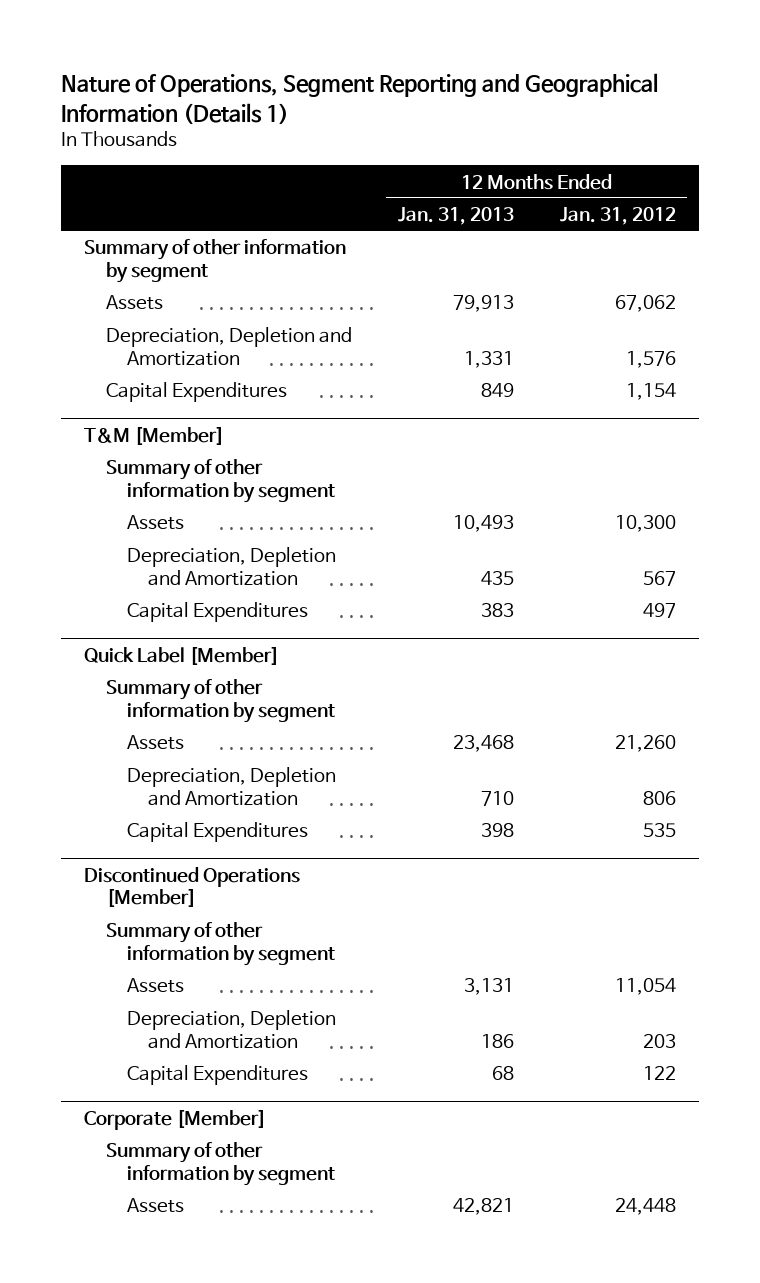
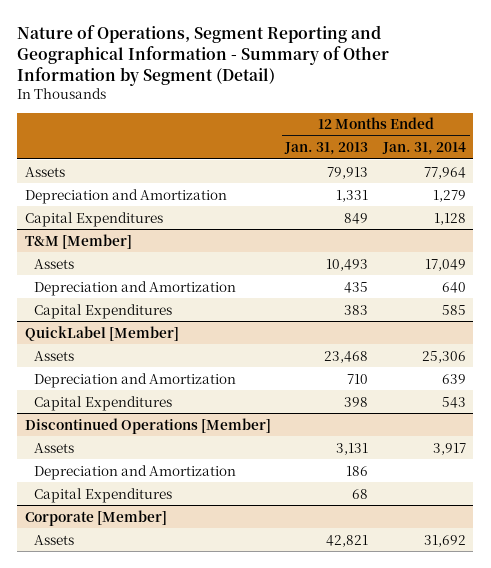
[61,73,659,124] Nature of Operations, Segment Reporting and Geographical Information (Details 1) -> [17,24,390,86] Nature of Operations, Segment Reporting and Geographical Information - Summary of Other Information by Segment (Detail)
[559,207,676,226] Jan. 31, 2012 -> none
none -> [382,142,467,156] Jan. 31, 2014
[84,239,347,284] Summary of other information by segment -> none
[105,327,352,367] Depreciation, Depletion and Amortization -> [24,188,227,204] Depreciation and Amortization
[105,459,335,504] Summary of other information by segment -> none
[126,547,336,587] Depreciation, Depletion and Amortization -> [34,280,237,296] Depreciation and Amortization
[84,645,280,665] Quick Label [Member] -> none
[105,679,335,724] Summary of other information by segment -> none
none -> [24,325,179,341] QuickLabel [Member]
[126,767,336,807] Depreciation, Depletion and Amortization -> [34,372,237,388] Depreciation and Amortization
[105,922,335,967] Summary of other information by segment -> none
[126,1010,336,1050] Depreciation, Depletion and Amortization -> [34,464,237,480] Depreciation and Amortization
[105,1142,335,1187] Summary of other information by segment -> none

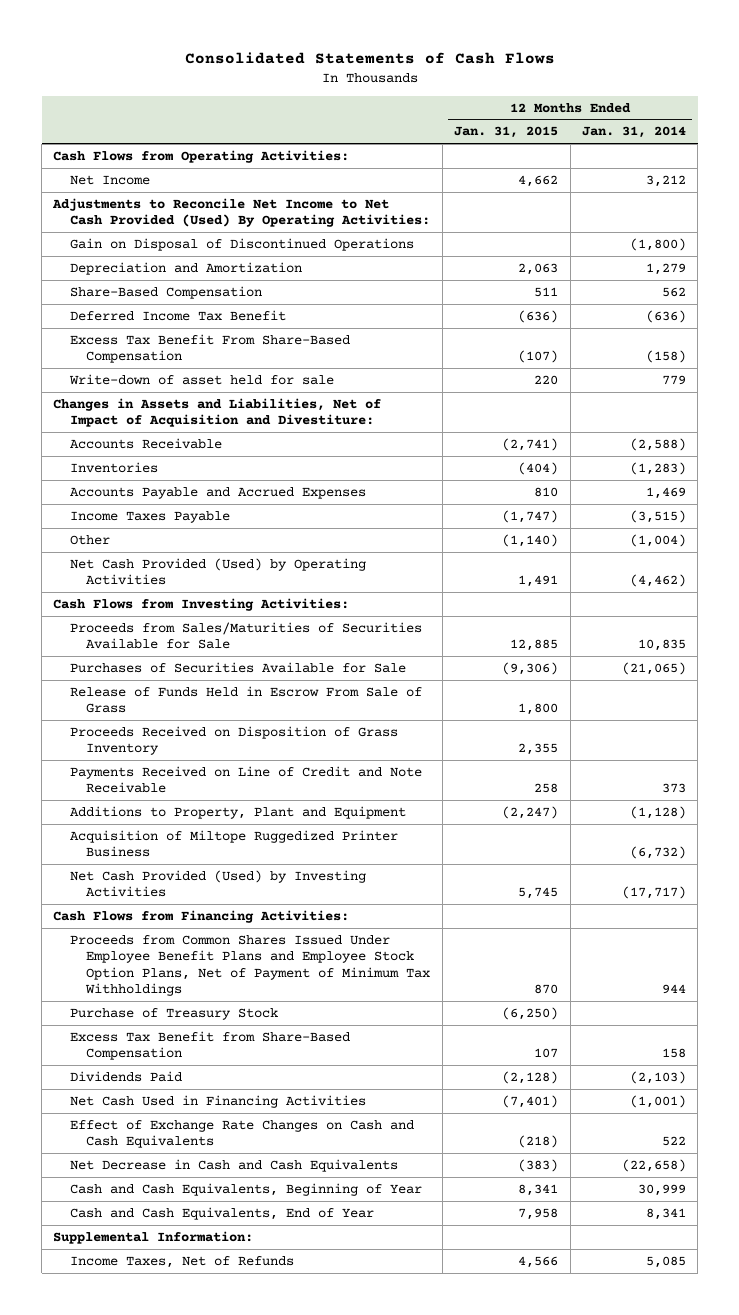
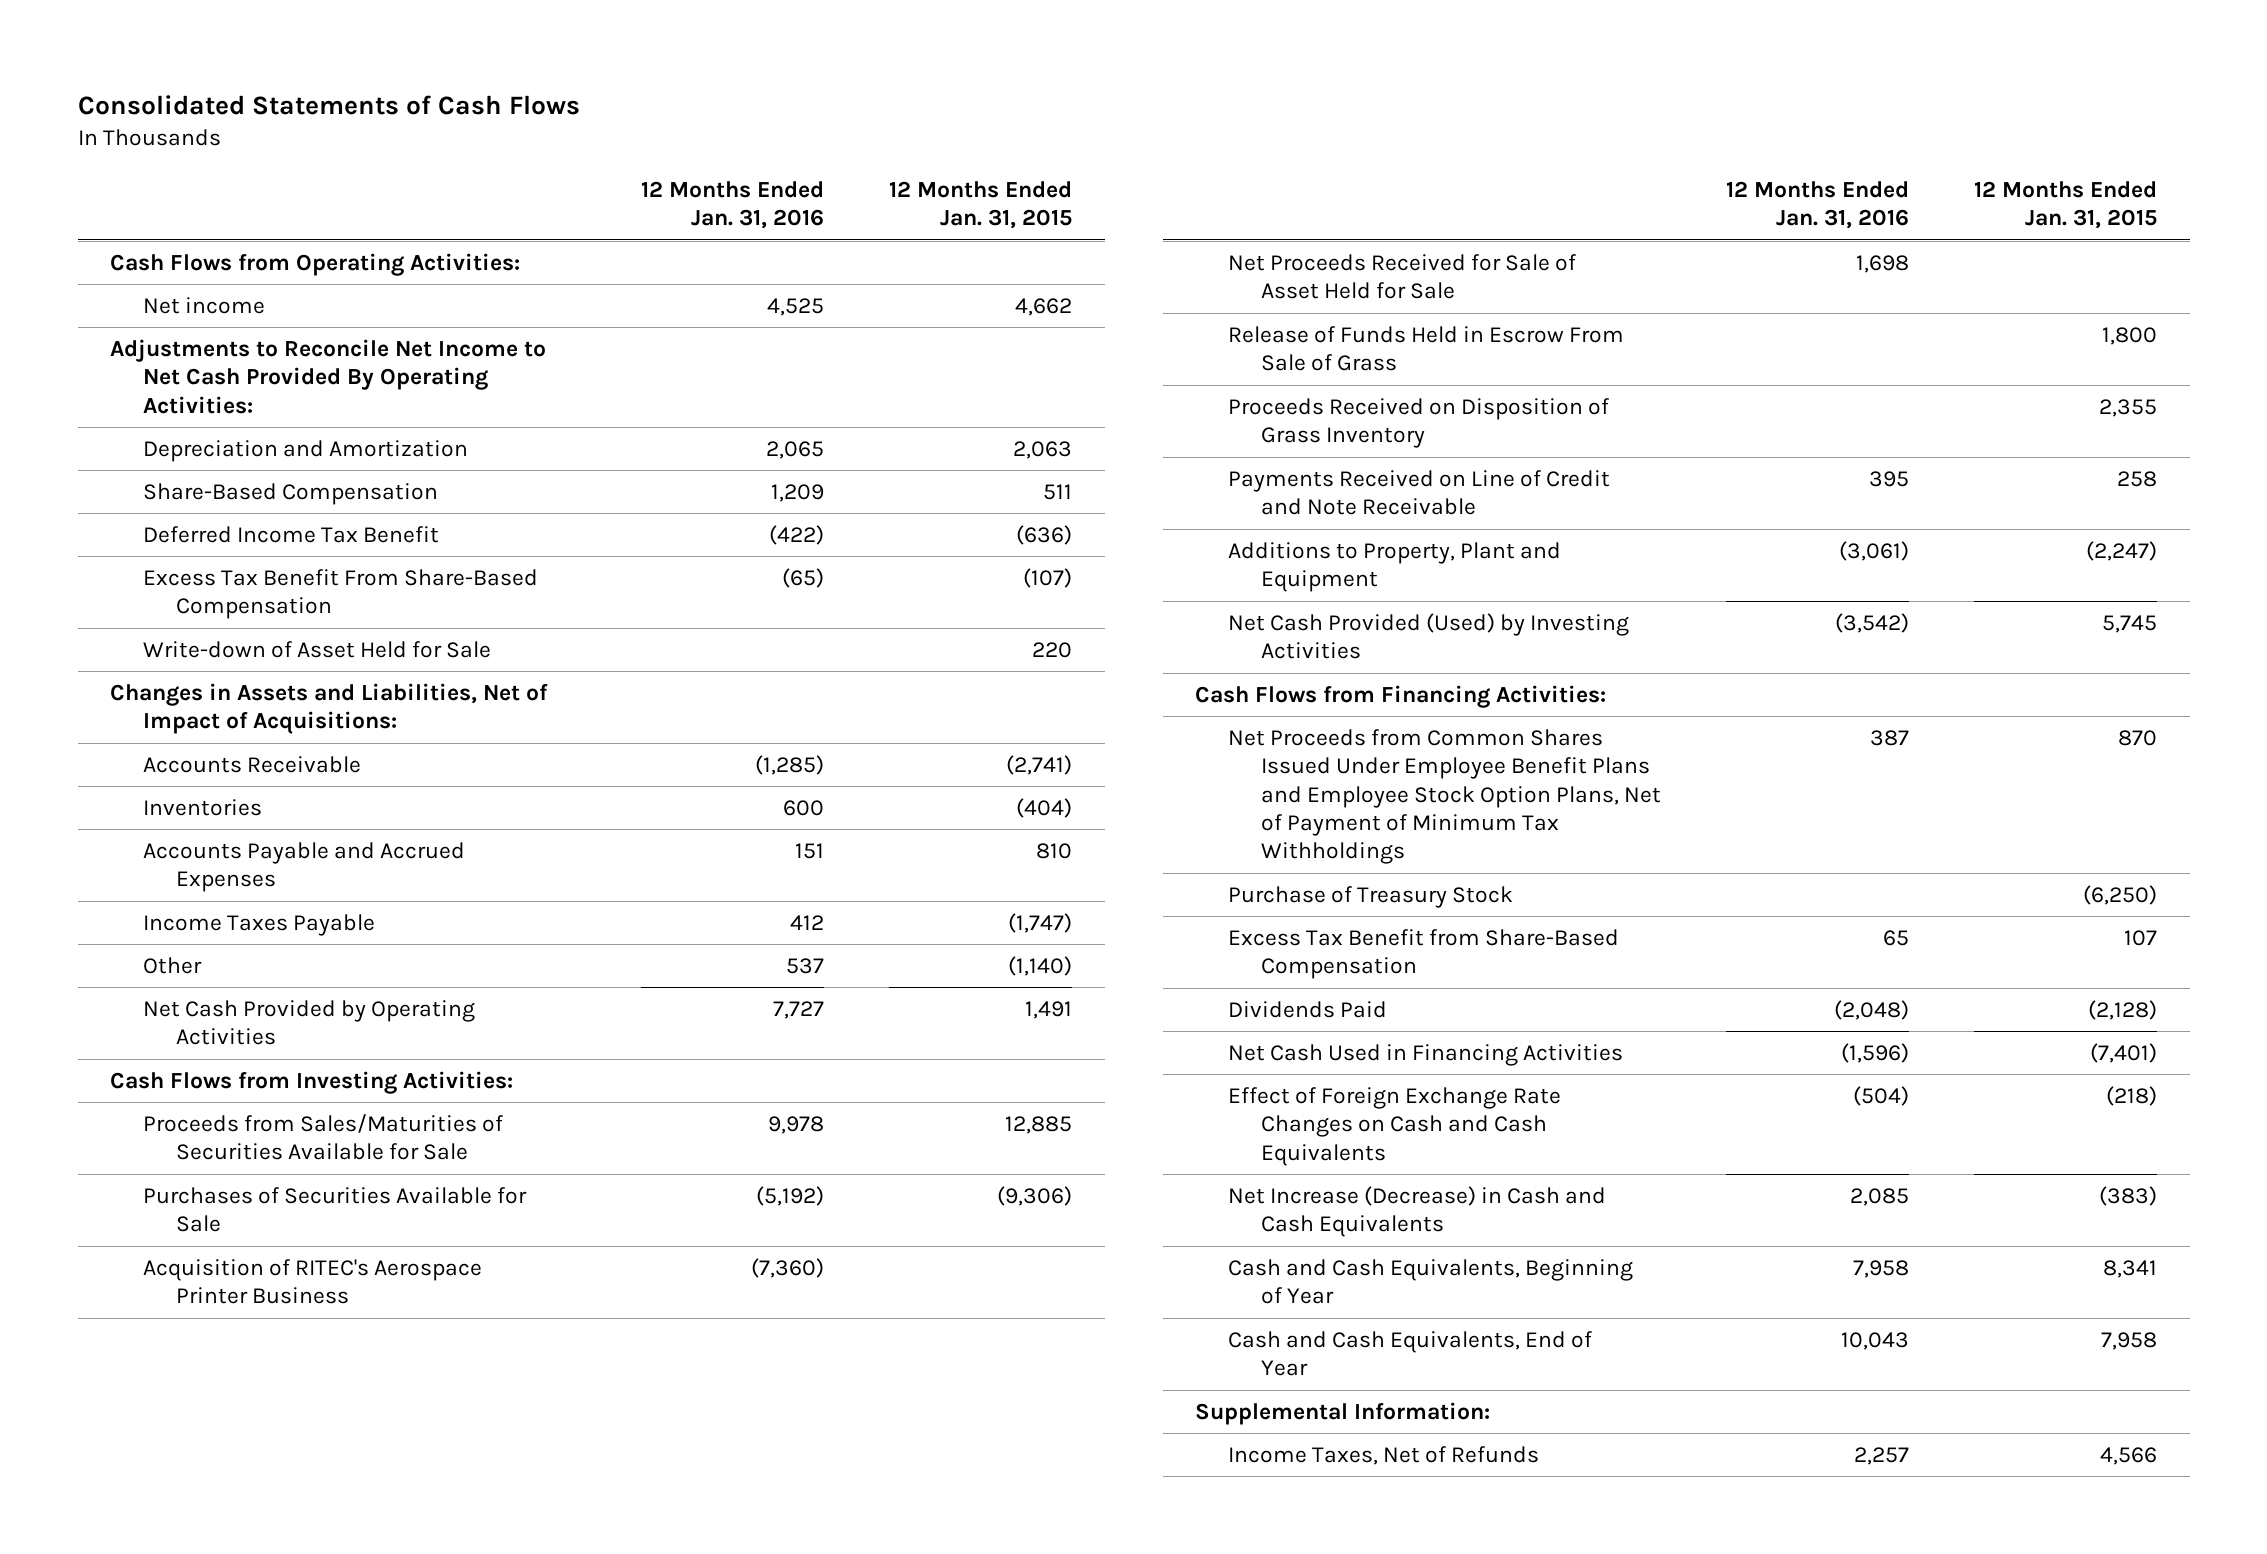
[581,126,686,139] Jan. 31, 2014 -> none
none -> [641,180,825,230] 12 Months Ended Jan. 31, 2016
[69,237,414,251] Gain on Disposal of Discontinued Operations -> none
[69,174,150,185] Net Income -> [143,296,266,314] Net income
[52,197,430,228] Adjustments to Reconcile Net Income to Net Cash Provided (Used) By Operating Activities: -> [110,338,547,414] Adjustments to Reconcile Net Income to Net Cash Provided By Operating Activities:
[68,373,334,385] Write-down of asset held for sale -> [143,640,492,658] Write-down of Asset Held for Sale
[53,397,382,428] Changes in Assets and Liabilities, Net of Impact of Acquisition and Divestiture: -> [110,682,549,735] Changes in Assets and Liabilities, Net of Impact of Acquisitions:
[69,557,366,586] Net Cash Provided (Used) by Operating Activities -> [143,999,476,1046] Net Cash Provided by Operating Activities
none -> [143,1258,483,1305] Acquisition of RITEC's Aerospace Printer Business
none -> [1227,253,1576,300] Net Proceeds Received for Sale of Asset Held for Sale
[69,829,398,858] Acquisition of Miltope Ruggedized Printer Business -> none
[69,934,431,997] Proceeds from Common Shares Issued Under Employee Benefit Plans and Employee Stock Option Plans, Net of Payment of Minimum Tax Withholdings -> [1227,728,1661,865] Net Proceeds from Common Shares Issued Under Employee Benefit Plans and Employee Stock Option Plans, Net of Payment of Minimum Tax Withholdings
[69,1119,414,1149] Effect of Exchange Rate Changes on Cash and Cash Equivalents -> [1227,1086,1561,1166] Effect of Foreign Exchange Rate Changes on Cash and Cash Equivalents
[69,1158,398,1172] Net Decrease in Cash and Cash Equivalents -> [1227,1185,1606,1238] Net Increase (Decrease) in Cash and Cash Equivalents

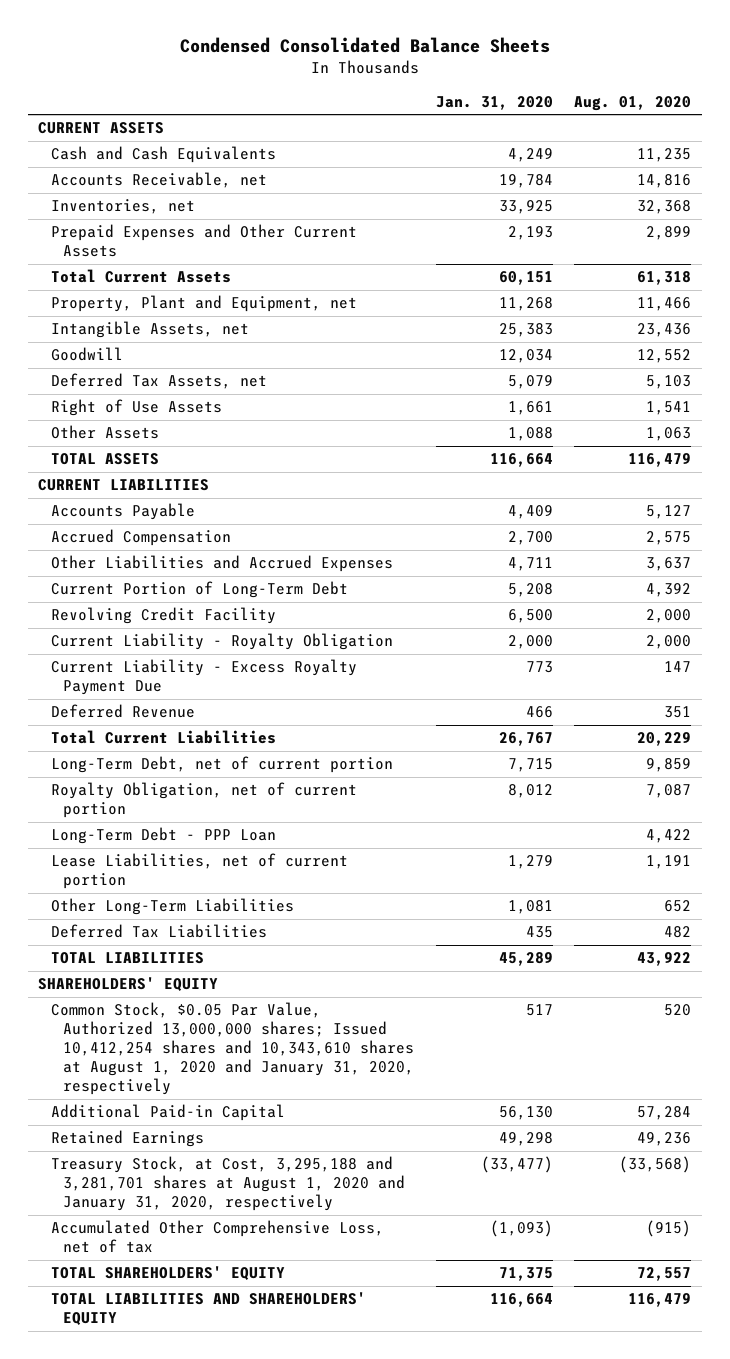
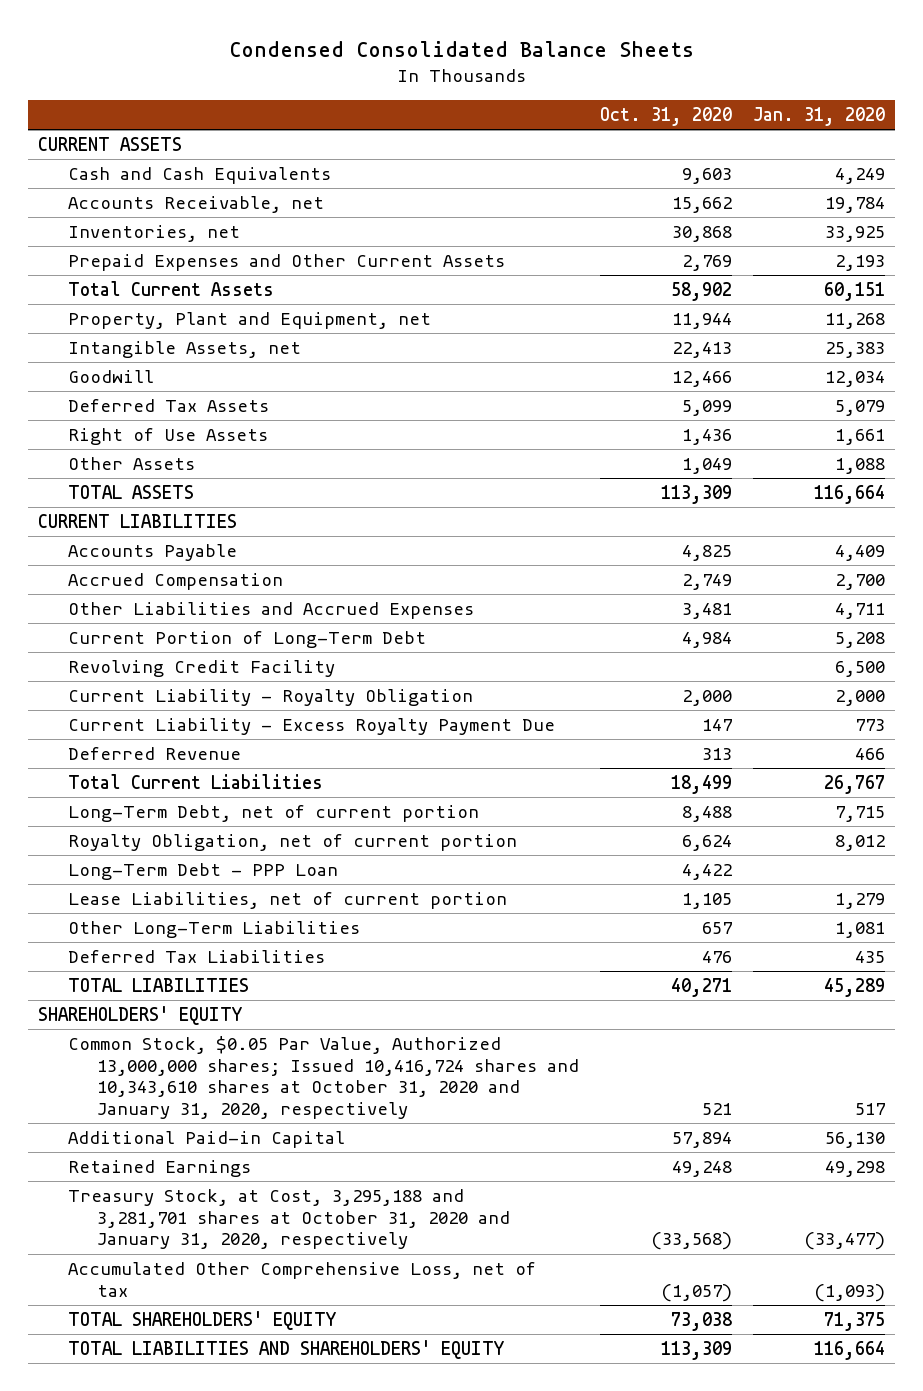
[574,95,692,111] Aug. 01, 2020 -> none
none -> [599,107,732,127] Oct. 31, 2020
[50,373,267,390] Deferred Tax Assets, net -> [67,398,269,412] Deferred Tax Assets
[50,1002,414,1096] Common Stock, $0.05 Par Value, Authorized 13,000,000 shares; Issued 10,412,254 shares and 10,343,610 shares at August 1, 2020 and January 31, 2020, respectively -> [67,1035,579,1120] Common Stock, $0.05 Par Value, Authorized 13,000,000 shares; Issued 10,416,724 shares and 10,343,610 shares at October 31, 2020 and January 31, 2020, respectively
[50,1156,405,1212] Treasury Stock, at Cost, 3,295,188 and 3,281,701 shares at August 1, 2020 and January 31, 2020, respectively -> [67,1188,510,1250] Treasury Stock, at Cost, 3,295,188 and 3,281,701 shares at October 31, 2020 and January 31, 2020, respectively

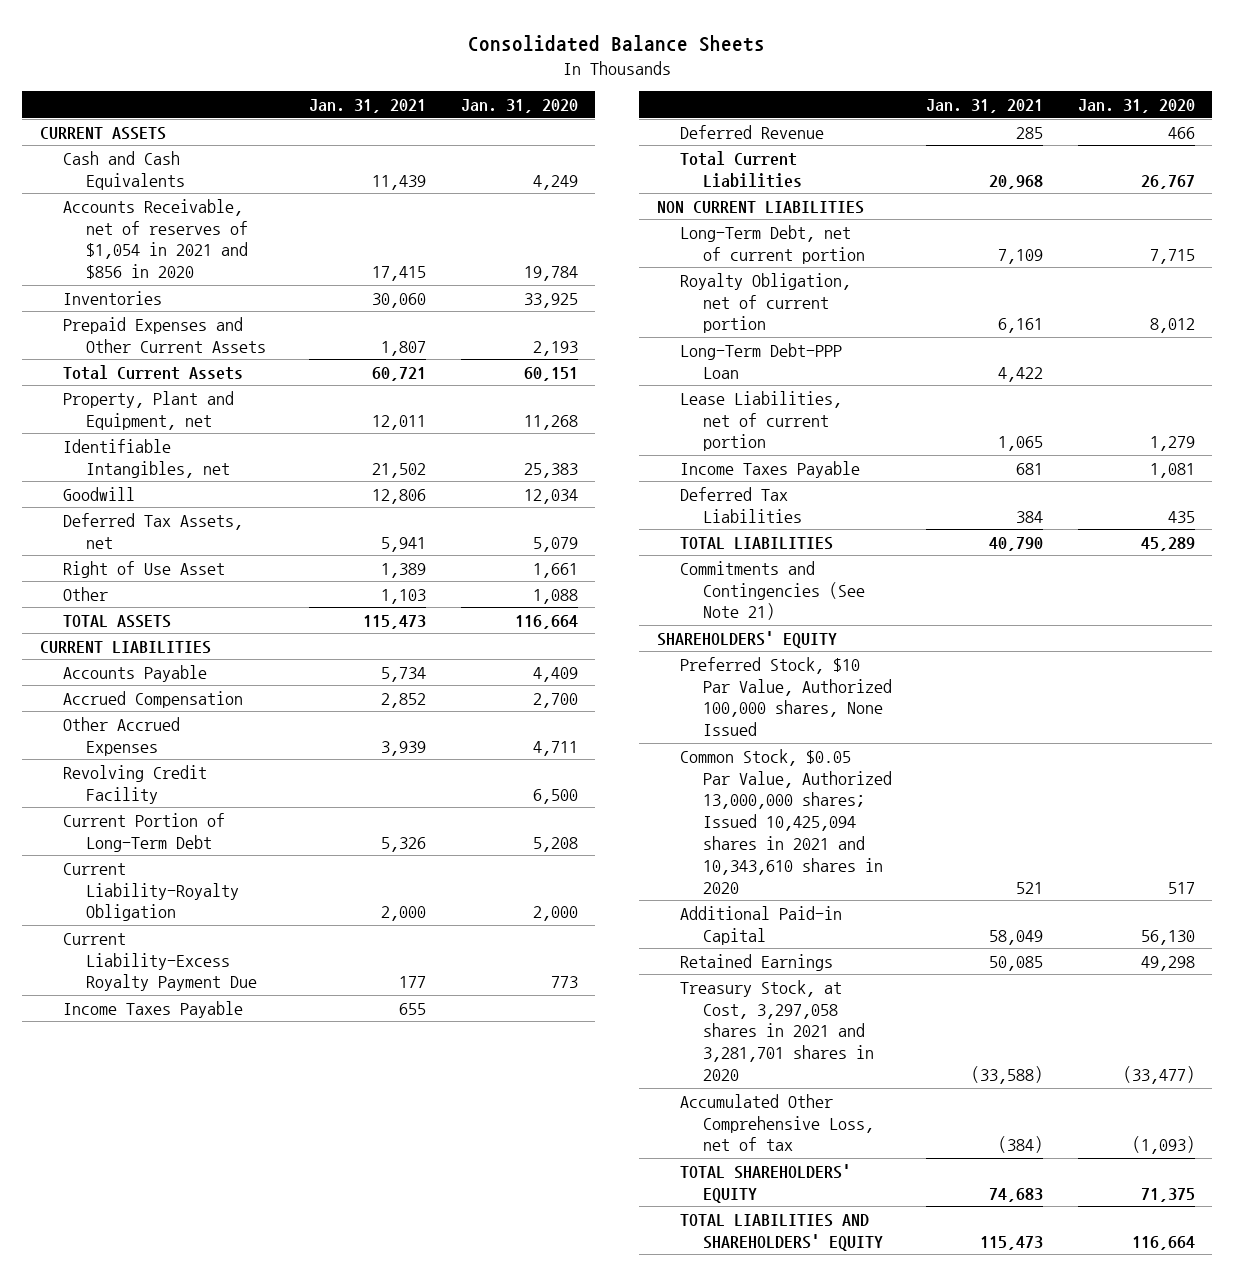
[228,40,694,57] Condensed Consolidated Balance Sheets -> [468,34,766,52] Consolidated Balance Sheets
[599,107,732,127] Oct. 31, 2020 -> none
none -> [309,99,427,114] Jan. 31, 2021
[67,195,324,213] Accounts Receivable, net -> [62,198,248,280] Accounts Receivable, net of reserves of $1,054 in 2021 and $856 in 2020
[67,224,240,242] Inventories, net -> [62,290,162,305] Inventories
[67,340,301,358] Intangible Assets, net -> [62,438,230,478] Identifiable Intangibles, net
[67,398,269,412] Deferred Tax Assets -> [62,512,243,549] Deferred Tax Assets, net
[67,427,268,445] Right of Use Assets -> [62,560,225,578] Right of Use Asset
[67,456,195,470] Other Assets -> [62,586,108,601] Other
[67,601,474,619] Other Liabilities and Accrued Expenses -> [62,716,180,756] Other Accrued Expenses
[67,630,426,648] Current Portion of Long-Term Debt -> [62,812,225,852] Current Portion of Long-Term Debt
[67,688,473,706] Current Liability - Royalty Obligation -> [62,862,239,922] Current Liability-Royalty Obligation
[67,717,555,735] Current Liability - Excess Royalty Payment Due -> [62,932,257,992] Current Liability-Excess Royalty Payment Due
none -> [62,1000,243,1018] Income Taxes Payable
none -> [656,200,864,214] NON CURRENT LIABILITIES
[67,862,338,880] Long-Term Debt - PPP Loan -> [679,342,842,379] Long-Term Debt-PPP Loan
[67,920,360,938] Other Long-Term Liabilities -> [679,460,860,478] Income Taxes Payable
none -> [679,560,865,621] Commitments and Contingencies (See Note 21)
none -> [679,656,892,737] Preferred Stock, $10 Par Value, Authorized 100,000 shares, None Issued
[67,1035,579,1120] Common Stock, $0.05 Par Value, Authorized 13,000,000 shares; Issued 10,416,724 shares and 10,343,610 shares at October 31, 2020 and January 31, 2020, respectively -> [679,748,892,894] Common Stock, $0.05 Par Value, Authorized 13,000,000 shares; Issued 10,425,094 shares in 2021 and 10,343,610 shares in 2020
[67,1188,510,1250] Treasury Stock, at Cost, 3,295,188 and 3,281,701 shares at October 31, 2020 and January 31, 2020, respectively -> [679,979,874,1082] Treasury Stock, at Cost, 3,297,058 shares in 2021 and 3,281,701 shares in 2020

